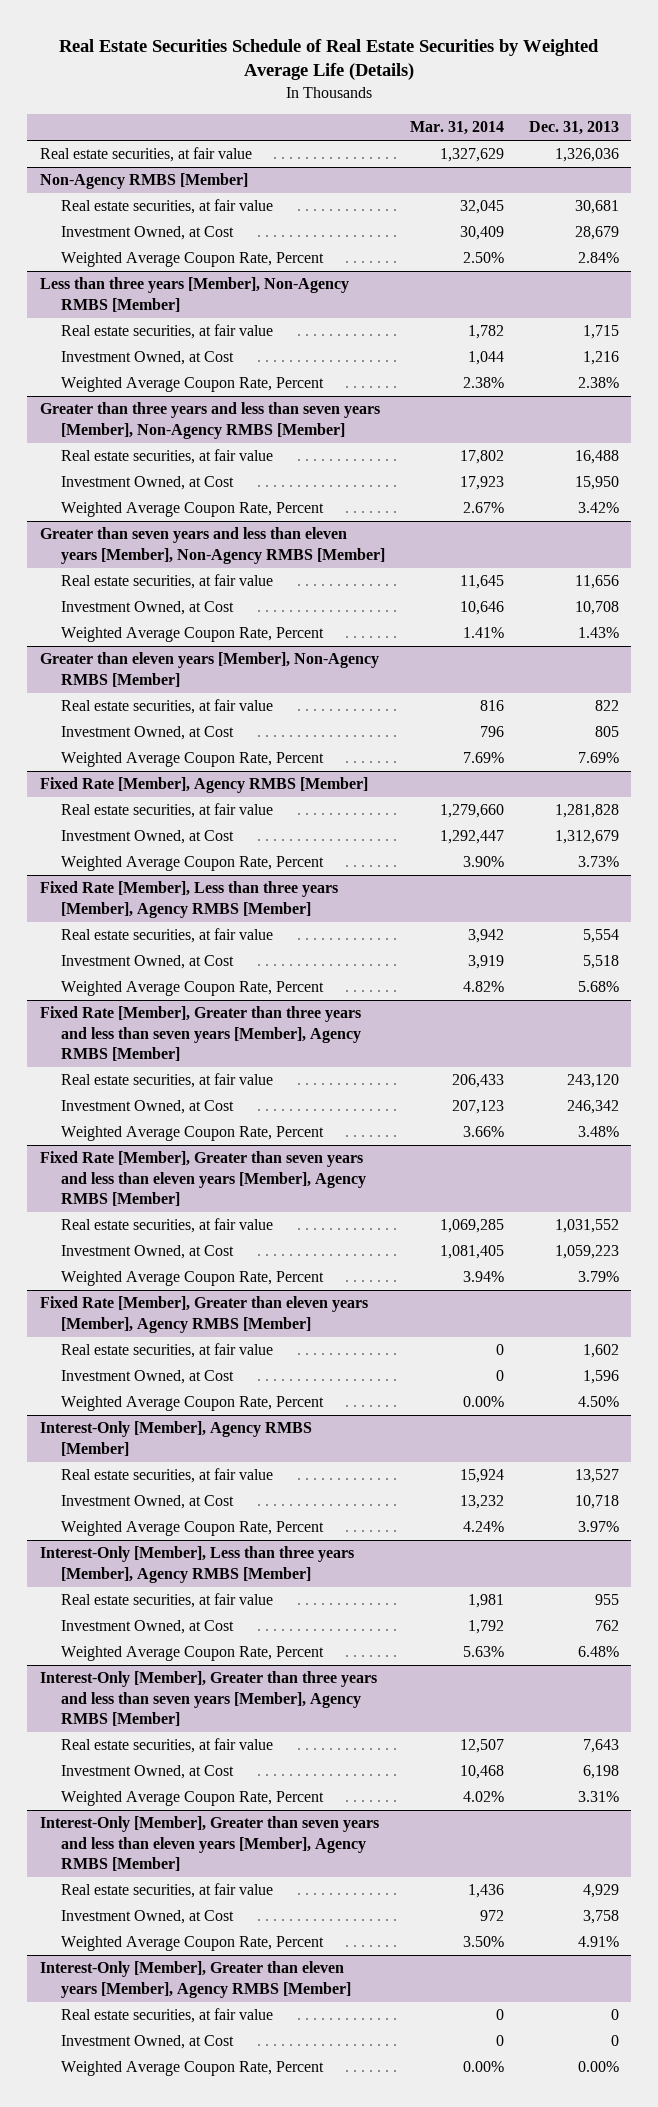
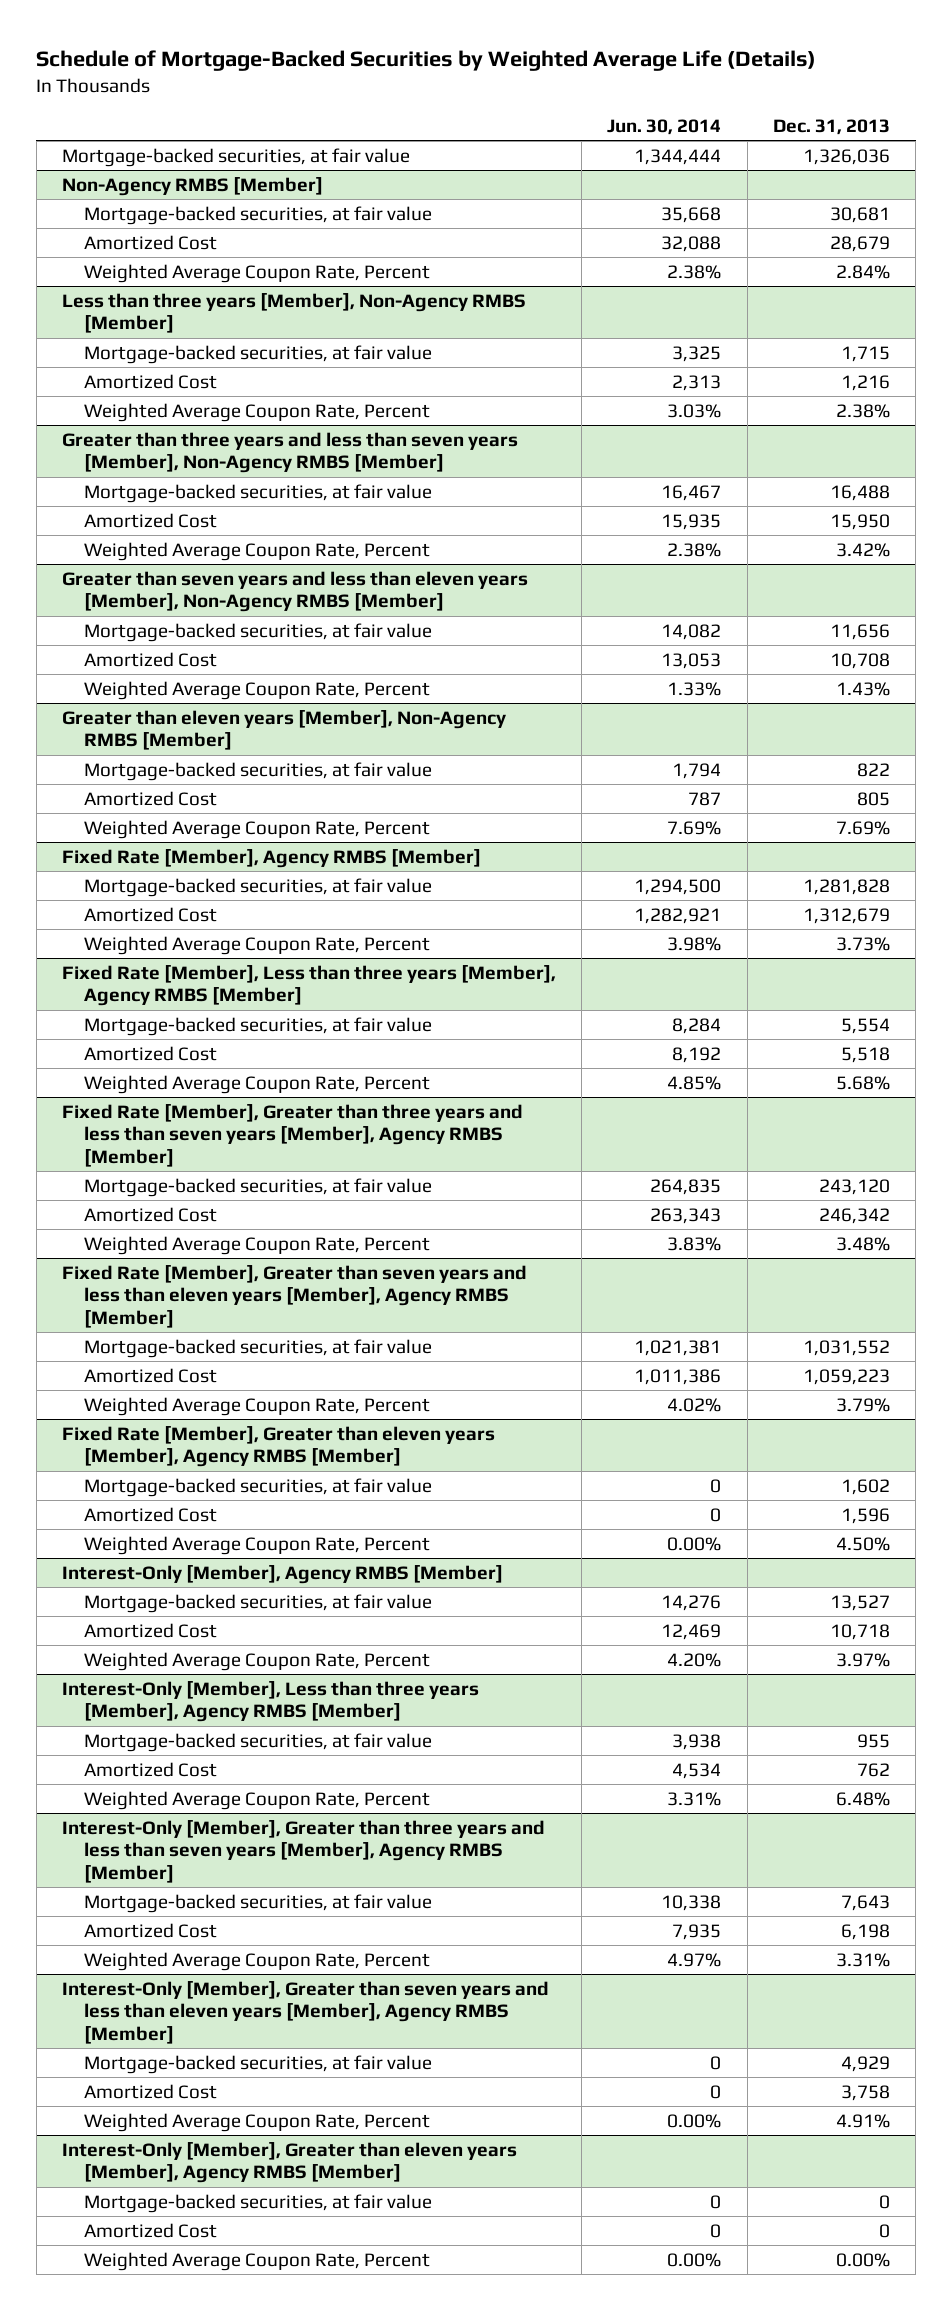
[59,38,600,81] Real Estate Securities Schedule of Real Estate Securities by Weighted Average Life (Details) -> [36,49,817,71] Schedule of Mortgage-Backed Securities by Weighted Average Life (Details)
[409,121,504,136] Mar. 31, 2014 -> none
none -> [607,118,722,135] Jun. 30, 2014
[39,147,252,163] Real estate securities, at fair value -> [61,147,410,167] Mortgage-backed securities, at fair value
[60,199,273,215] Real estate securities, at fair value -> [83,205,432,225] Mortgage-backed securities, at fair value
[60,226,234,241] Investment Owned, at Cost -> [83,234,217,250] Amortized Cost
[60,324,273,340] Real estate securities, at fair value -> [83,344,432,364] Mortgage-backed securities, at fair value
[60,351,234,366] Investment Owned, at Cost -> [83,373,217,389] Amortized Cost
[60,449,273,465] Real estate securities, at fair value -> [83,483,432,503] Mortgage-backed securities, at fair value
[60,476,234,491] Investment Owned, at Cost -> [83,512,217,528] Amortized Cost
[60,574,273,590] Real estate securities, at fair value -> [83,622,432,642] Mortgage-backed securities, at fair value
[60,601,234,616] Investment Owned, at Cost -> [83,651,217,667] Amortized Cost
[60,699,273,715] Real estate securities, at fair value -> [83,761,432,781] Mortgage-backed securities, at fair value
[60,726,234,741] Investment Owned, at Cost -> [83,790,217,806] Amortized Cost
[60,803,273,819] Real estate securities, at fair value -> [83,877,432,897] Mortgage-backed securities, at fair value
[60,830,234,845] Investment Owned, at Cost -> [83,906,217,922] Amortized Cost
[60,928,273,944] Real estate securities, at fair value -> [83,1016,432,1036] Mortgage-backed securities, at fair value
[60,955,234,970] Investment Owned, at Cost -> [83,1045,217,1061] Amortized Cost
[60,1073,273,1089] Real estate securities, at fair value -> [83,1177,432,1197] Mortgage-backed securities, at fair value
[60,1100,234,1115] Investment Owned, at Cost -> [83,1206,217,1222] Amortized Cost
[60,1218,273,1234] Real estate securities, at fair value -> [83,1338,432,1358] Mortgage-backed securities, at fair value
[60,1245,234,1260] Investment Owned, at Cost -> [83,1367,217,1383] Amortized Cost
[60,1343,273,1359] Real estate securities, at fair value -> [83,1477,432,1497] Mortgage-backed securities, at fair value
[60,1370,234,1385] Investment Owned, at Cost -> [83,1506,217,1522] Amortized Cost
[60,1468,273,1484] Real estate securities, at fair value -> [83,1593,432,1613] Mortgage-backed securities, at fair value
[60,1495,234,1510] Investment Owned, at Cost -> [83,1622,217,1638] Amortized Cost
[60,1593,273,1609] Real estate securities, at fair value -> [83,1732,432,1752] Mortgage-backed securities, at fair value
[60,1620,234,1635] Investment Owned, at Cost -> [83,1761,217,1777] Amortized Cost
[60,1738,273,1754] Real estate securities, at fair value -> [83,1893,432,1913] Mortgage-backed securities, at fair value
[60,1765,234,1780] Investment Owned, at Cost -> [83,1922,217,1938] Amortized Cost
[60,1883,273,1899] Real estate securities, at fair value -> [83,2054,432,2074] Mortgage-backed securities, at fair value
[60,1910,234,1925] Investment Owned, at Cost -> [83,2083,217,2099] Amortized Cost
[60,2008,273,2024] Real estate securities, at fair value -> [83,2193,432,2213] Mortgage-backed securities, at fair value
[60,2035,234,2050] Investment Owned, at Cost -> [83,2222,217,2238] Amortized Cost

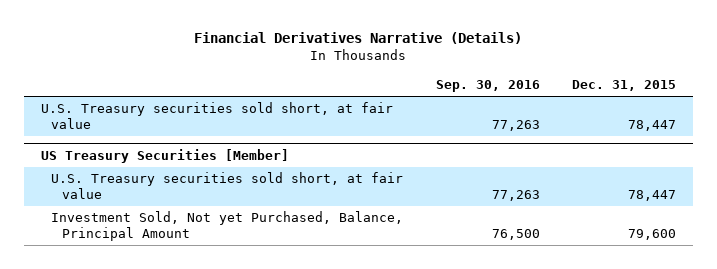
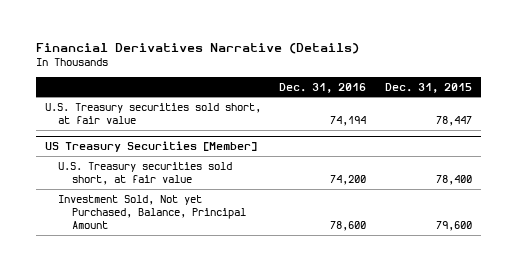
[435,79,540,92] Sep. 30, 2016 -> none
none -> [279,82,367,93] Dec. 31, 2016
[628,189,677,201] 78,447 -> [435,174,472,185] 78,400

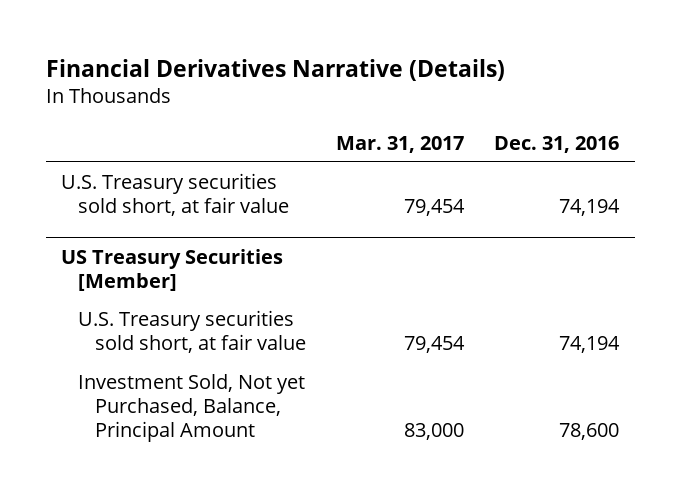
[384,82,472,93] Dec. 31, 2015 -> none
none -> [336,135,465,153] Mar. 31, 2017
[330,174,367,185] 74,200 -> [559,336,621,354] 74,194

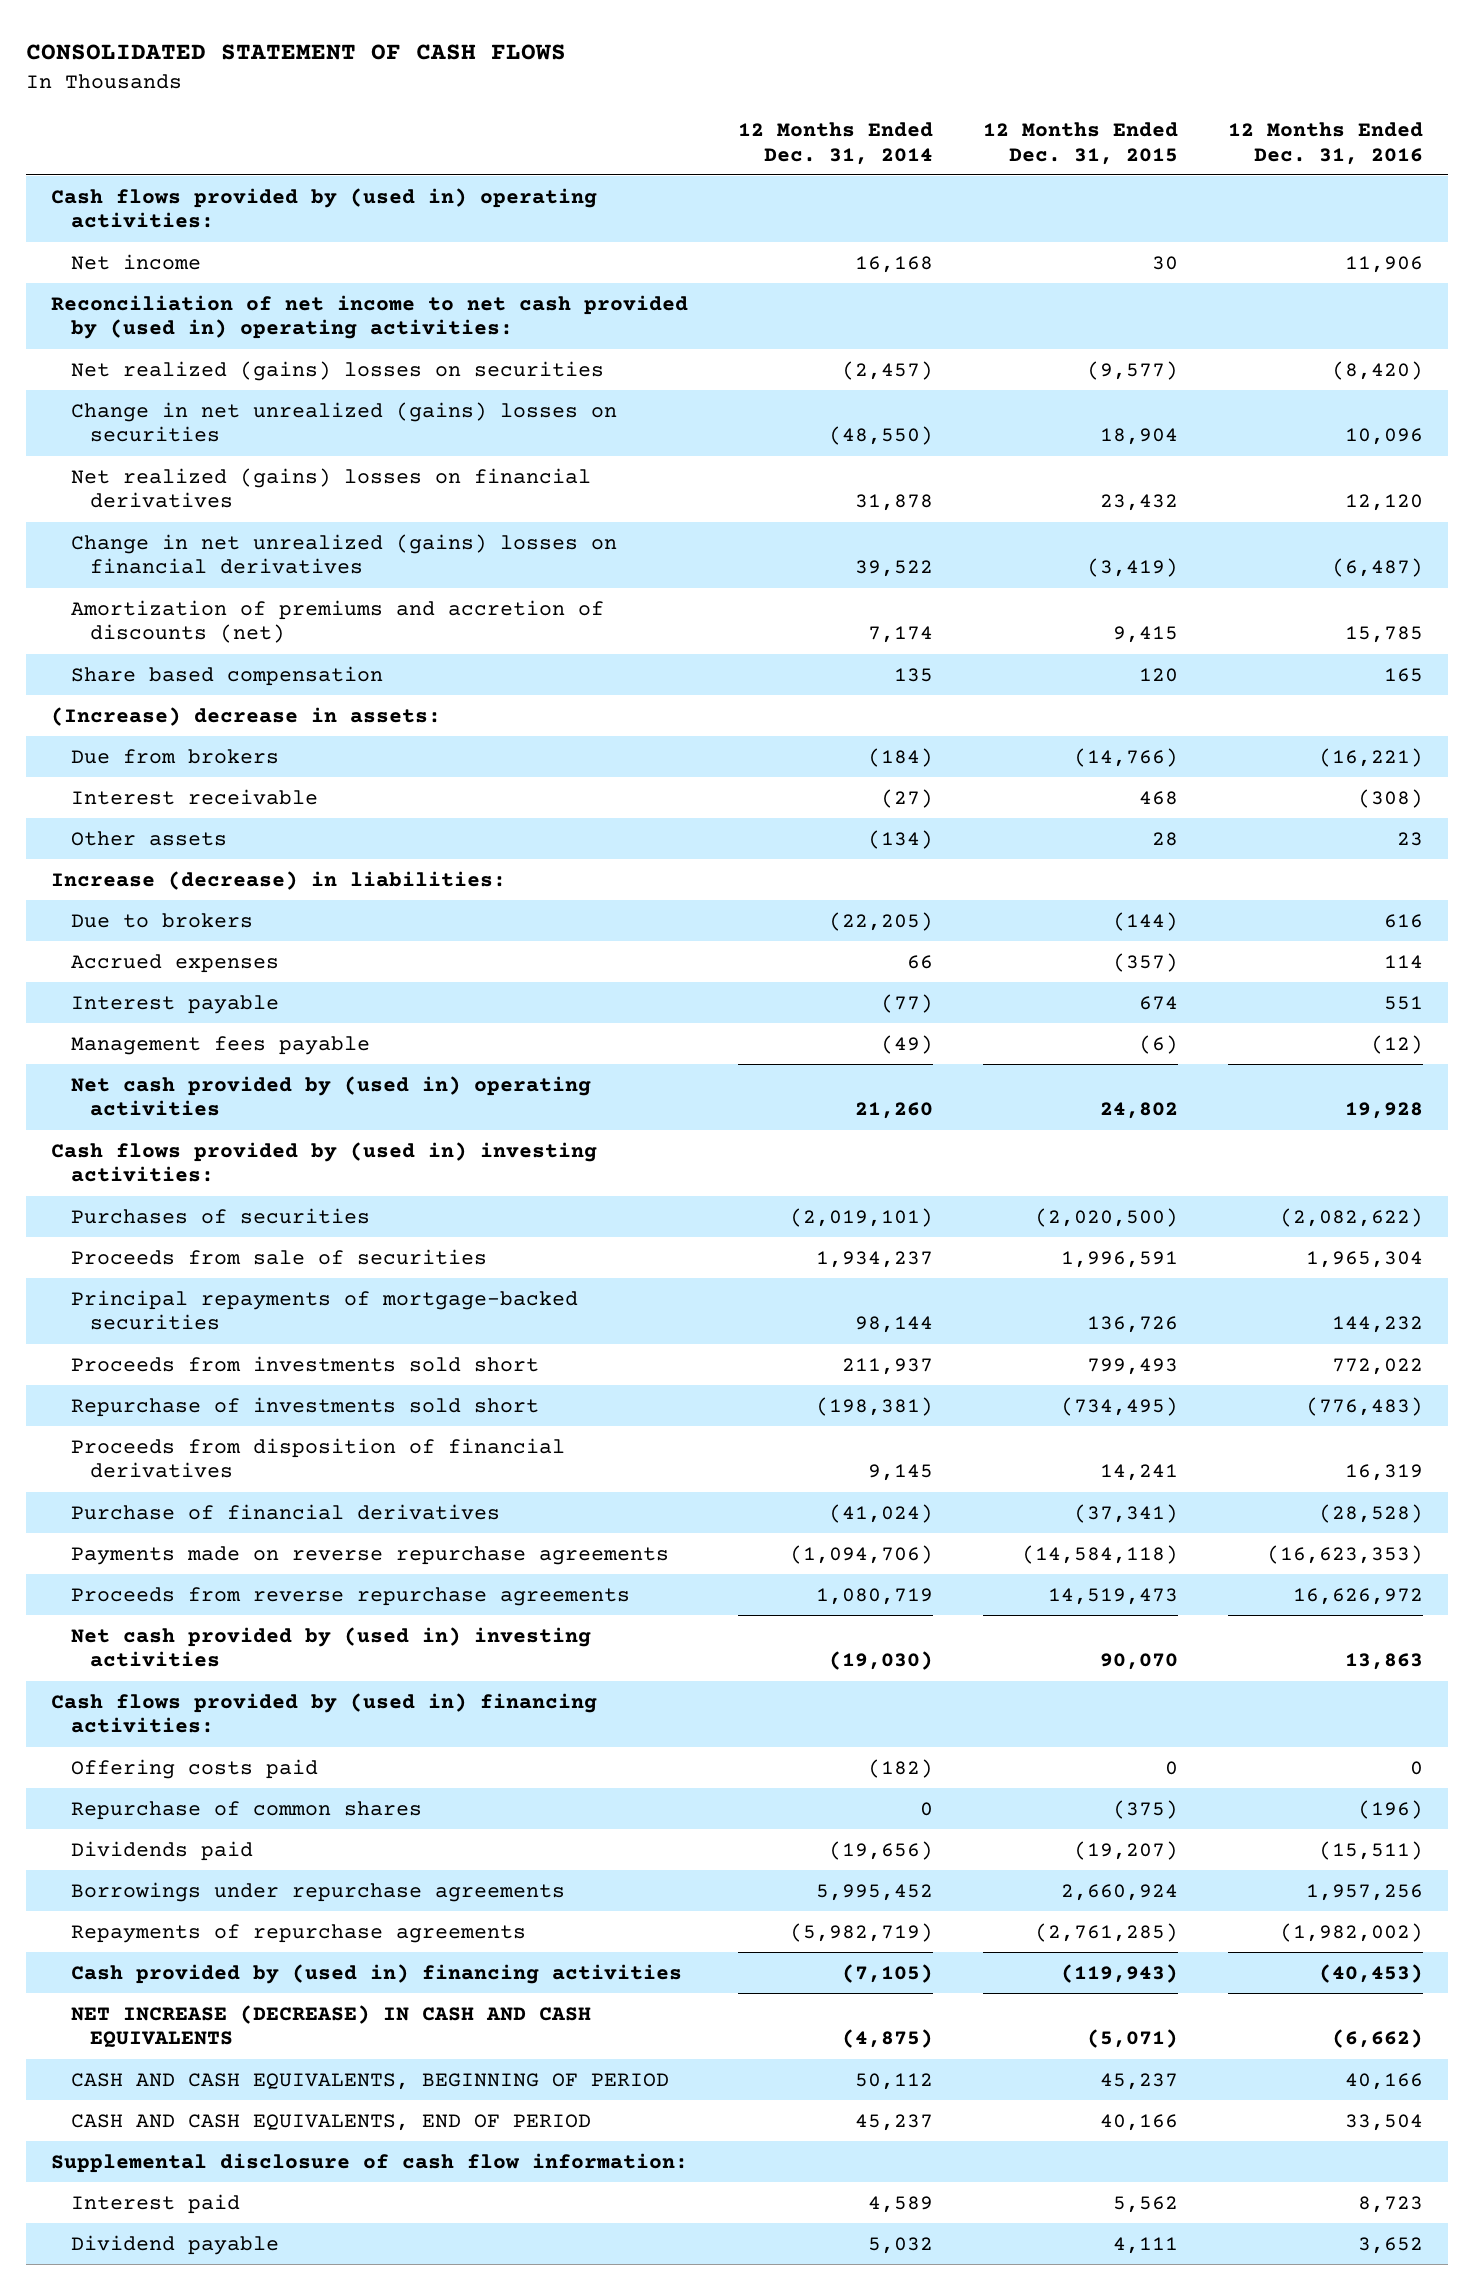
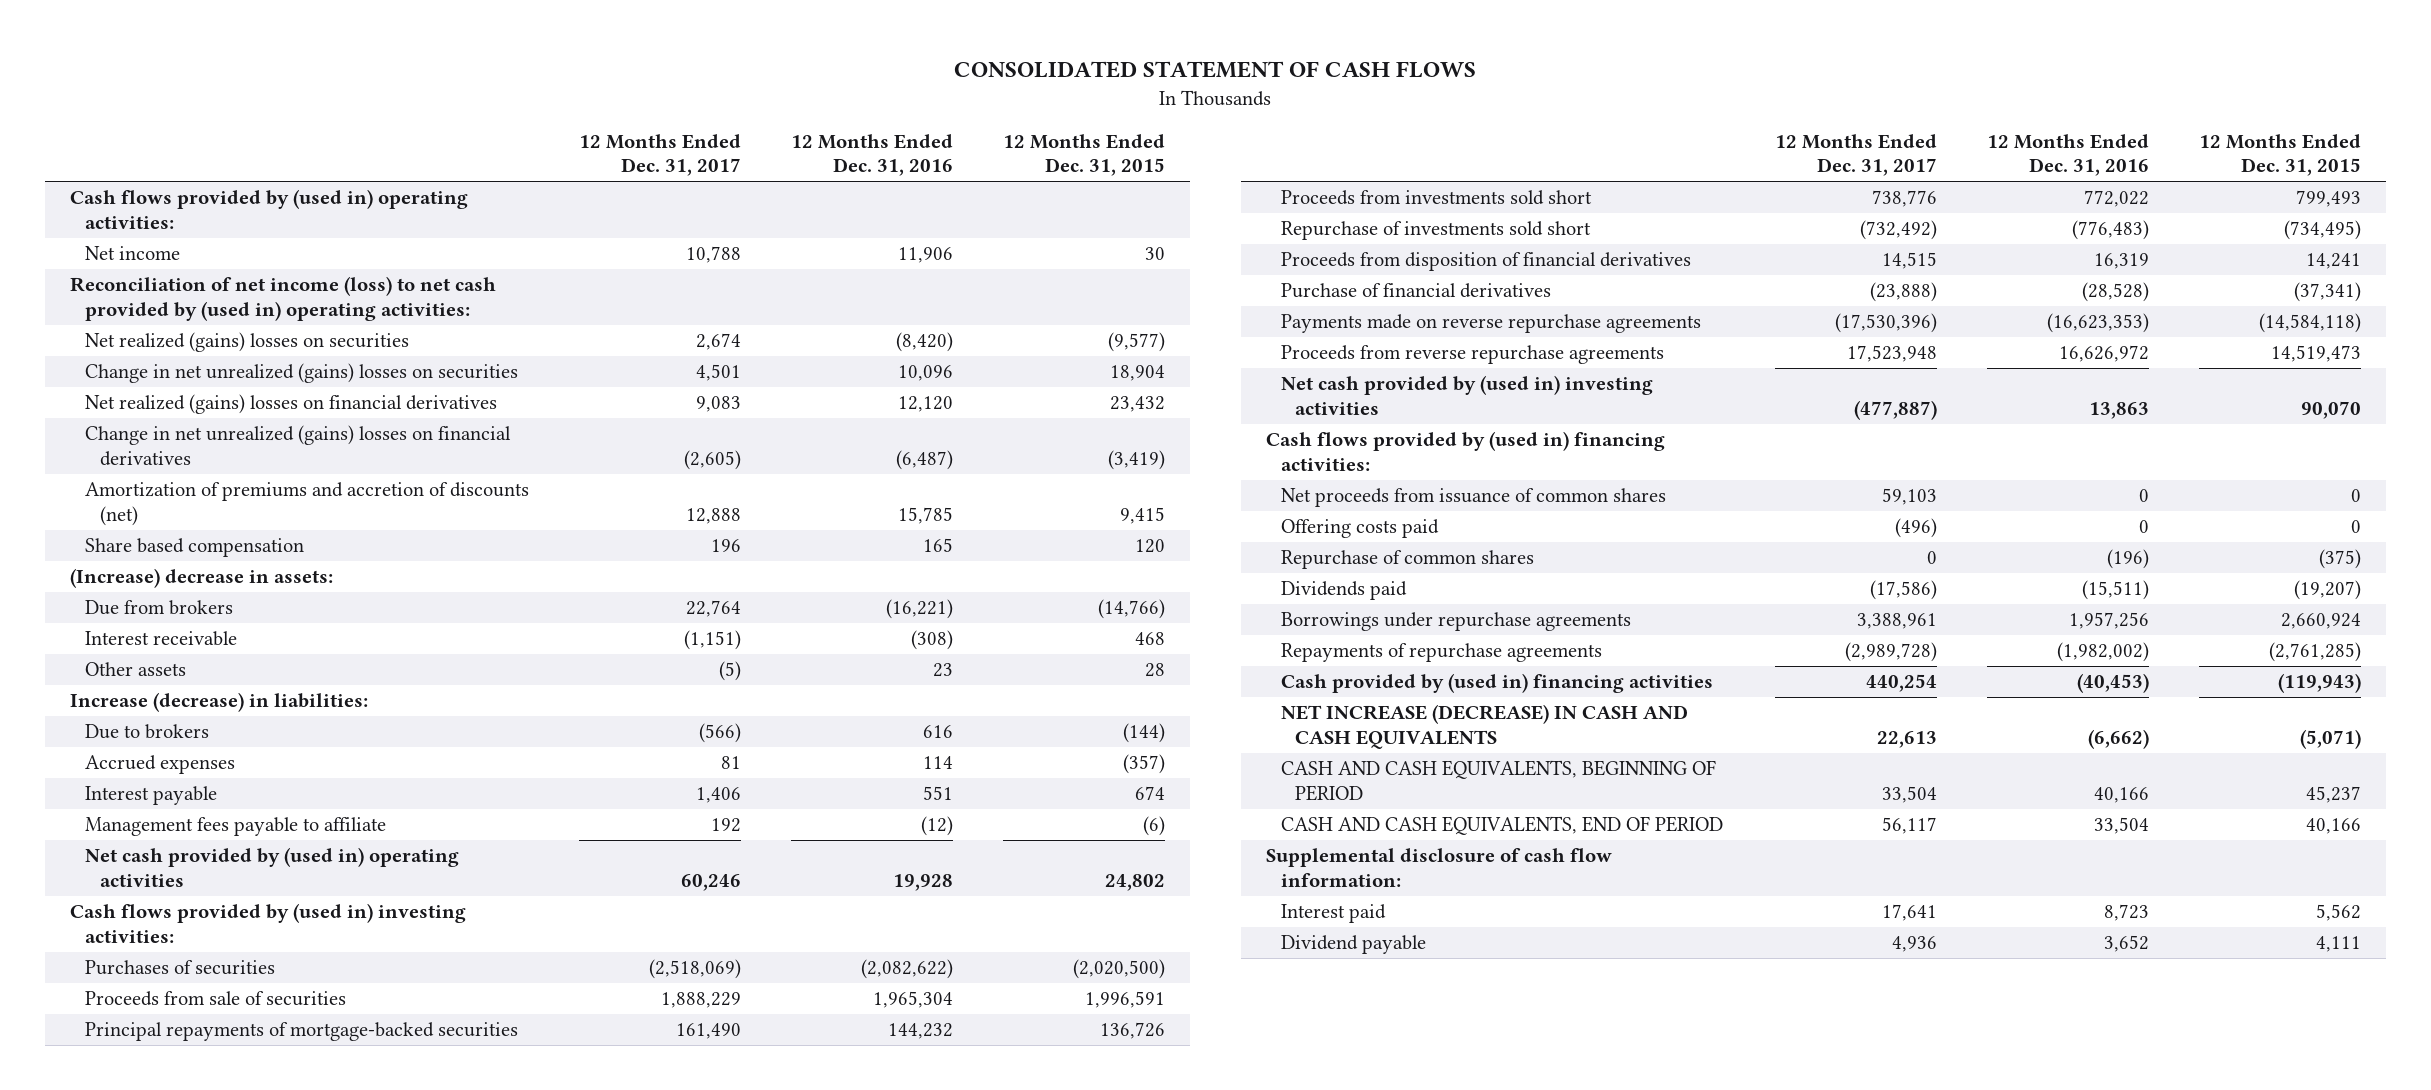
[737,121,933,165] 12 Months Ended Dec. 31, 2014 -> none
none -> [578,133,741,177] 12 Months Ended Dec. 31, 2017
[50,294,688,340] Reconciliation of net income to net cash provided by (used in) operating activities: -> [70,276,497,321] Reconciliation of net income (loss) to net cash provided by (used in) operating activities:
[70,1035,370,1055] Management fees payable -> [85,817,387,837] Management fees payable to affiliate
none -> [1280,488,1666,508] Net proceeds from issuance of common shares

